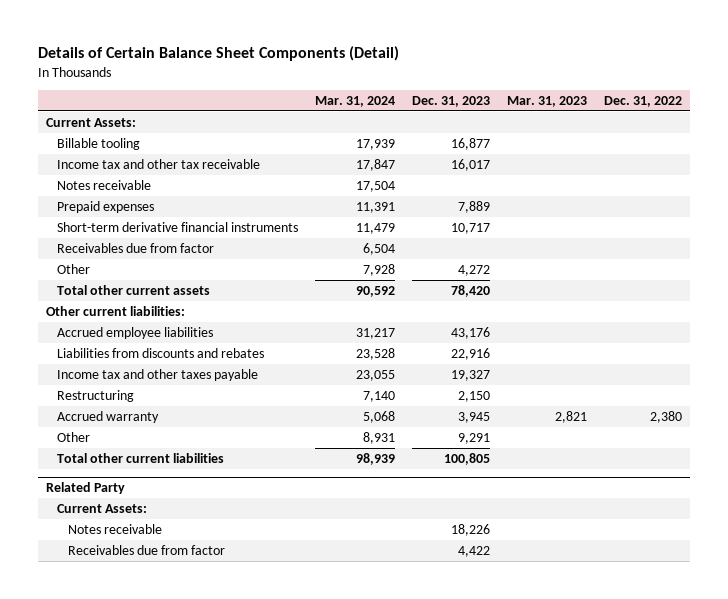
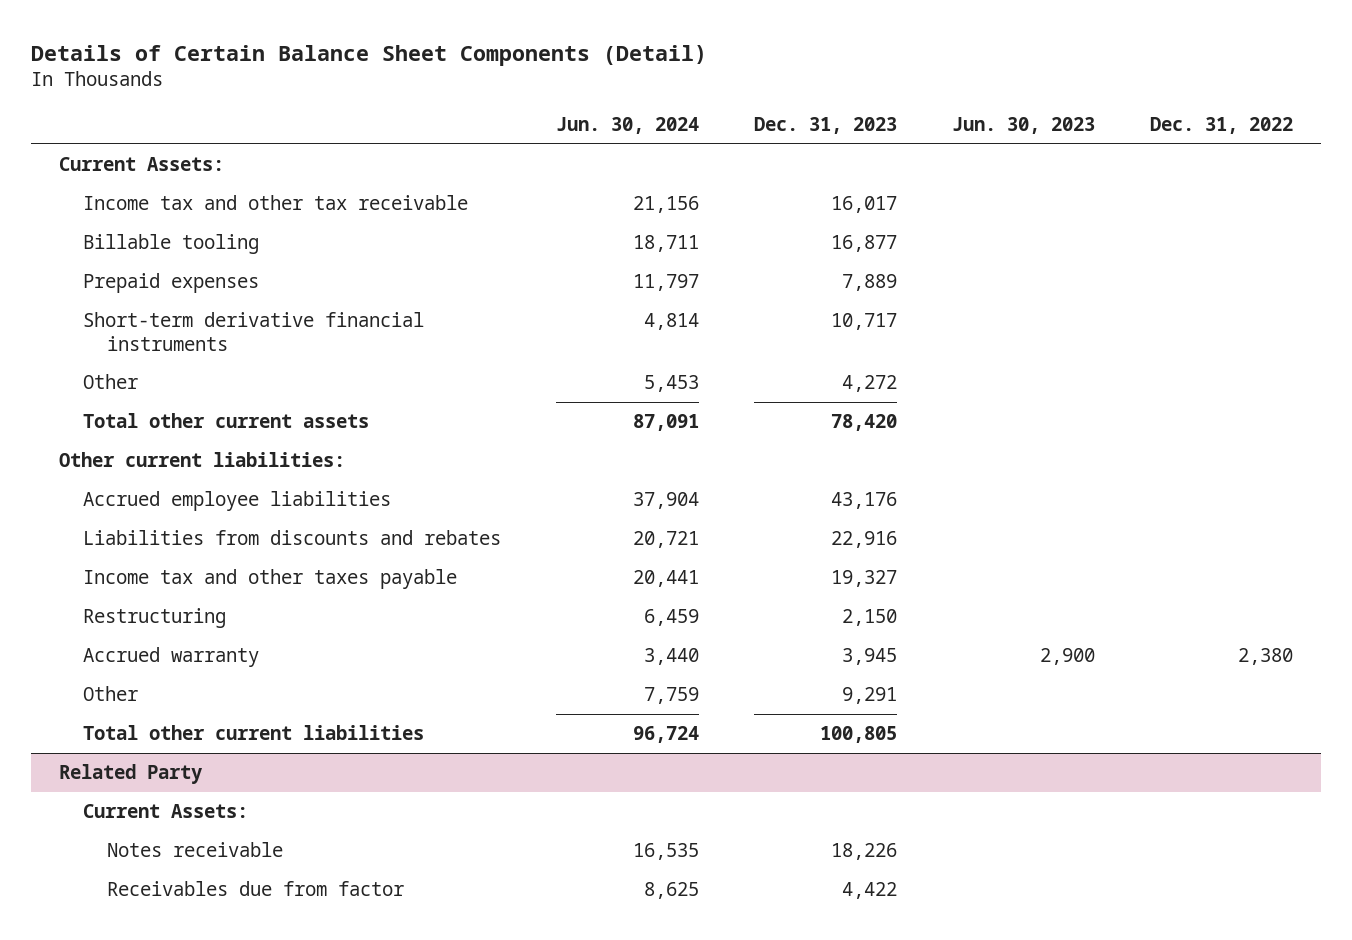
[315,95,396,107] Mar. 31, 2024 -> none
[506,95,587,107] Mar. 31, 2023 -> none
none -> [556,117,700,135] Jun. 30, 2024
none -> [952,117,1096,135] Jun. 30, 2023
[57,179,152,190] Notes receivable -> none
[57,137,141,150] Billable tooling -> [83,234,260,255] Billable tooling
[57,242,215,253] Receivables due from factor -> none

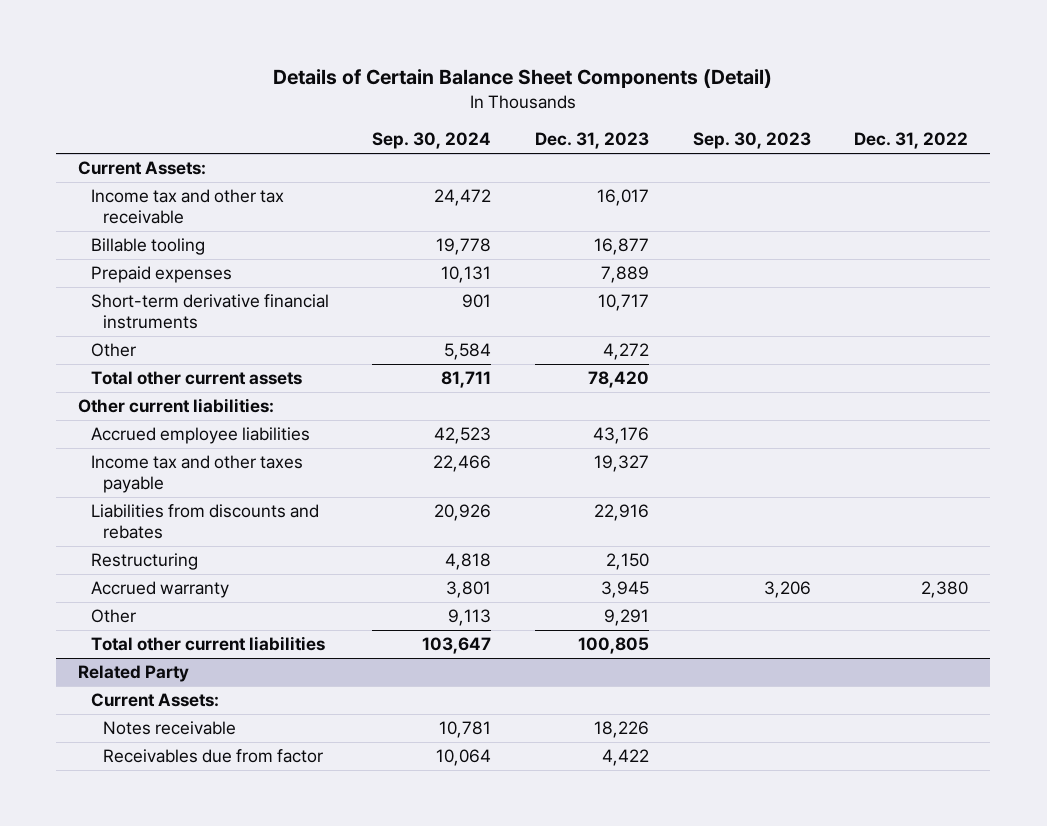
[556,117,700,135] Jun. 30, 2024 -> none
[952,117,1096,135] Jun. 30, 2023 -> none
none -> [372,132,492,150] Sep. 30, 2024
none -> [692,132,811,150] Sep. 30, 2023
[83,530,502,546] Liabilities from discounts and rebates -> [90,504,319,540] Liabilities from discounts and rebates

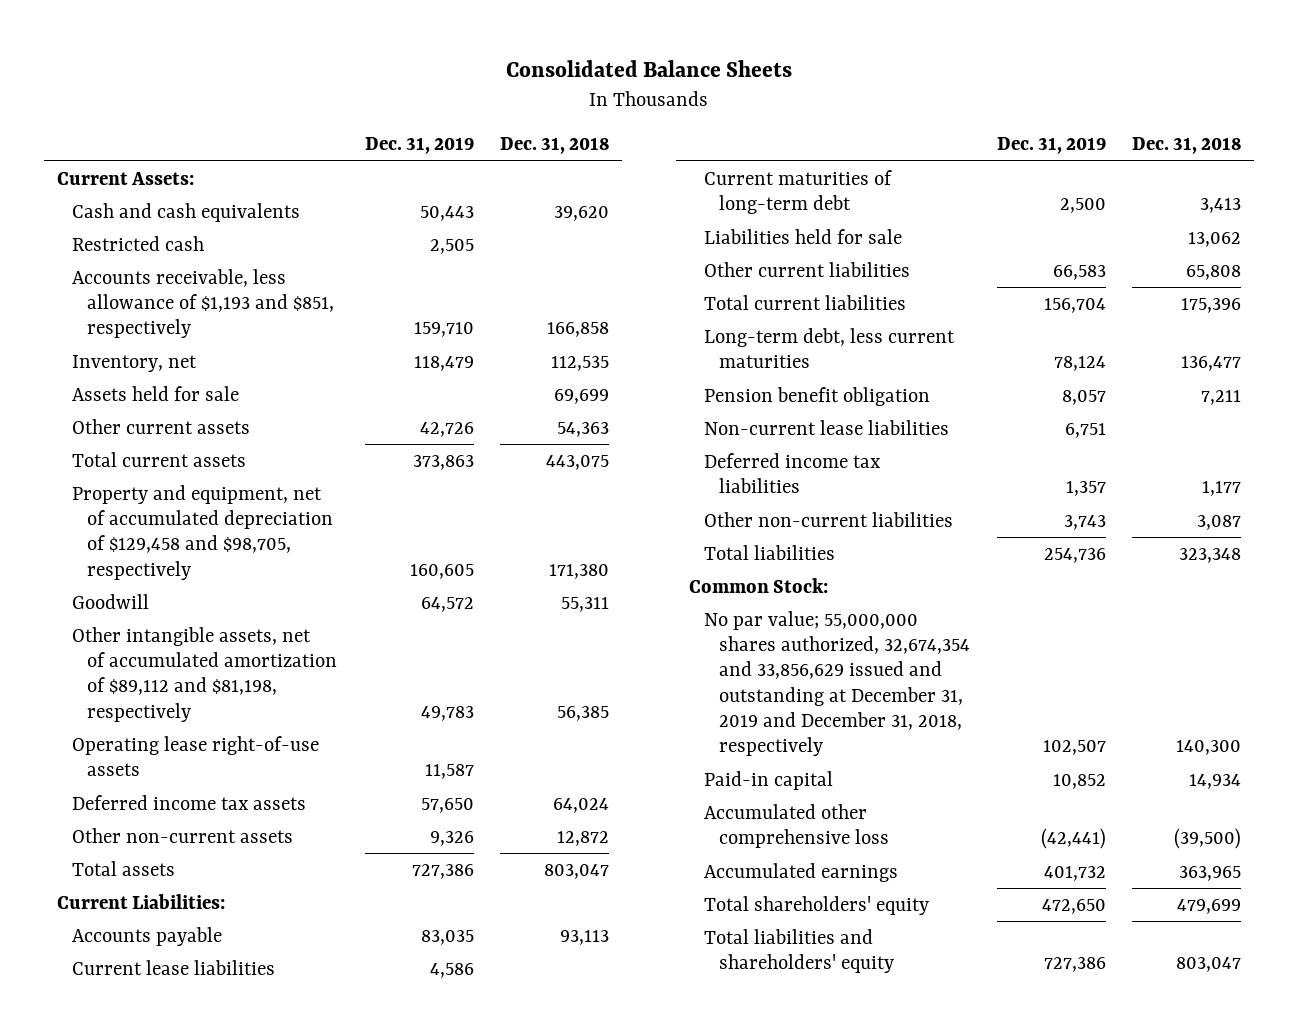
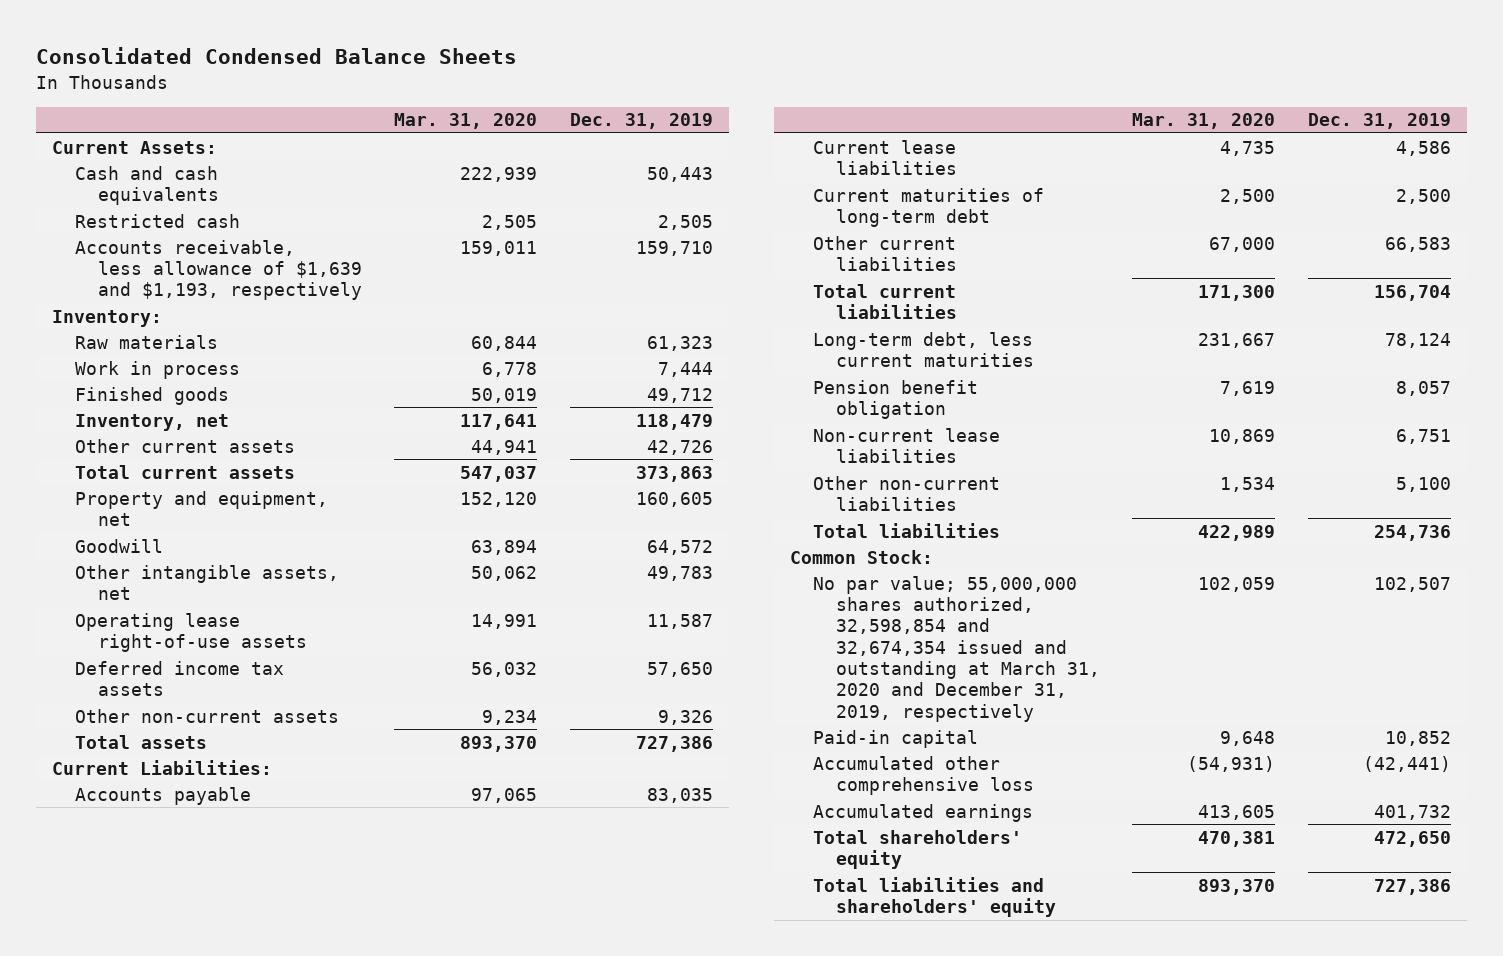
[505,59,792,77] Consolidated Balance Sheets -> [36,47,518,65] Consolidated Condensed Balance Sheets
[499,137,609,155] Dec. 31, 2018 -> none
none -> [394,113,538,130] Mar. 31, 2020
[72,268,335,339] Accounts receivable, less allowance of $1,193 and $851, respectively -> [75,239,363,301] Accounts receivable, less allowance of $1,639 and $1,193, respectively
none -> [52,309,163,327] Inventory:
none -> [75,334,219,349] Raw materials
none -> [75,360,241,379] Work in process
none -> [75,386,230,405] Finished goods
[72,385,240,401] Assets held for sale -> none
[72,484,334,580] Property and equipment, net of accumulated depreciation of $129,458 and $98,705, respectively -> [75,490,329,527] Property and equipment, net
[72,626,338,722] Other intangible assets, net of accumulated amortization of $89,112 and $81,198, respectively -> [75,564,340,601] Other intangible assets, net
[704,228,903,244] Liabilities held for sale -> none
[704,452,881,494] Deferred income tax liabilities -> none
[1063,514,1106,530] 3,743 -> [1395,476,1451,492] 5,100
[704,610,971,757] No par value; 55,000,000 shares authorized, 32,674,354 and 33,856,629 issued and outstanding at December 31, 2019 and December 31, 2018, respectively -> [813,575,1101,722] No par value; 55,000,000 shares authorized, 32,598,854 and 32,674,354 issued and outstanding at March 31, 2020 and December 31, 2019, respectively

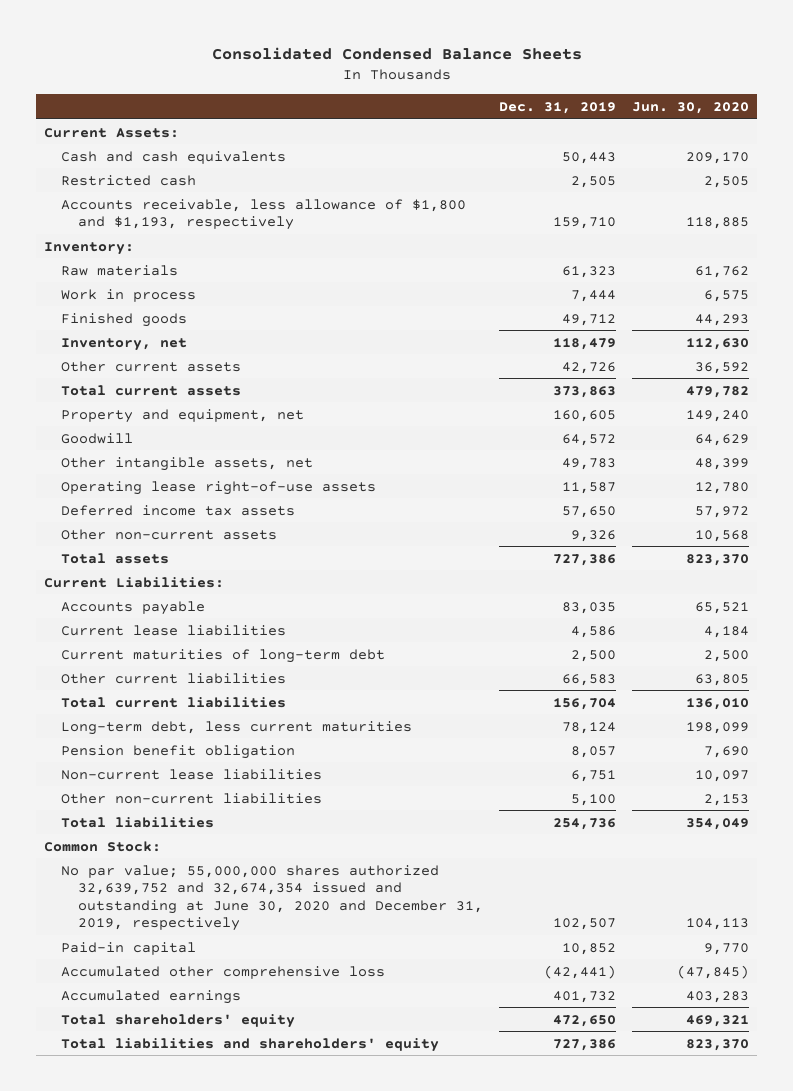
[394,113,538,130] Mar. 31, 2020 -> none
none -> [632,101,750,114] Jun. 30, 2020
[75,239,363,301] Accounts receivable, less allowance of $1,639 and $1,193, respectively -> [61,198,467,231] Accounts receivable, less allowance of $1,800 and $1,193, respectively
[813,575,1101,722] No par value; 55,000,000 shares authorized, 32,598,854 and 32,674,354 issued and outstanding at March 31, 2020 and December 31, 2019, respectively -> [61,864,484,932] No par value; 55,000,000 shares authorized 32,639,752 and 32,674,354 issued and outstanding at June 30, 2020 and December 31, 2019, respectively

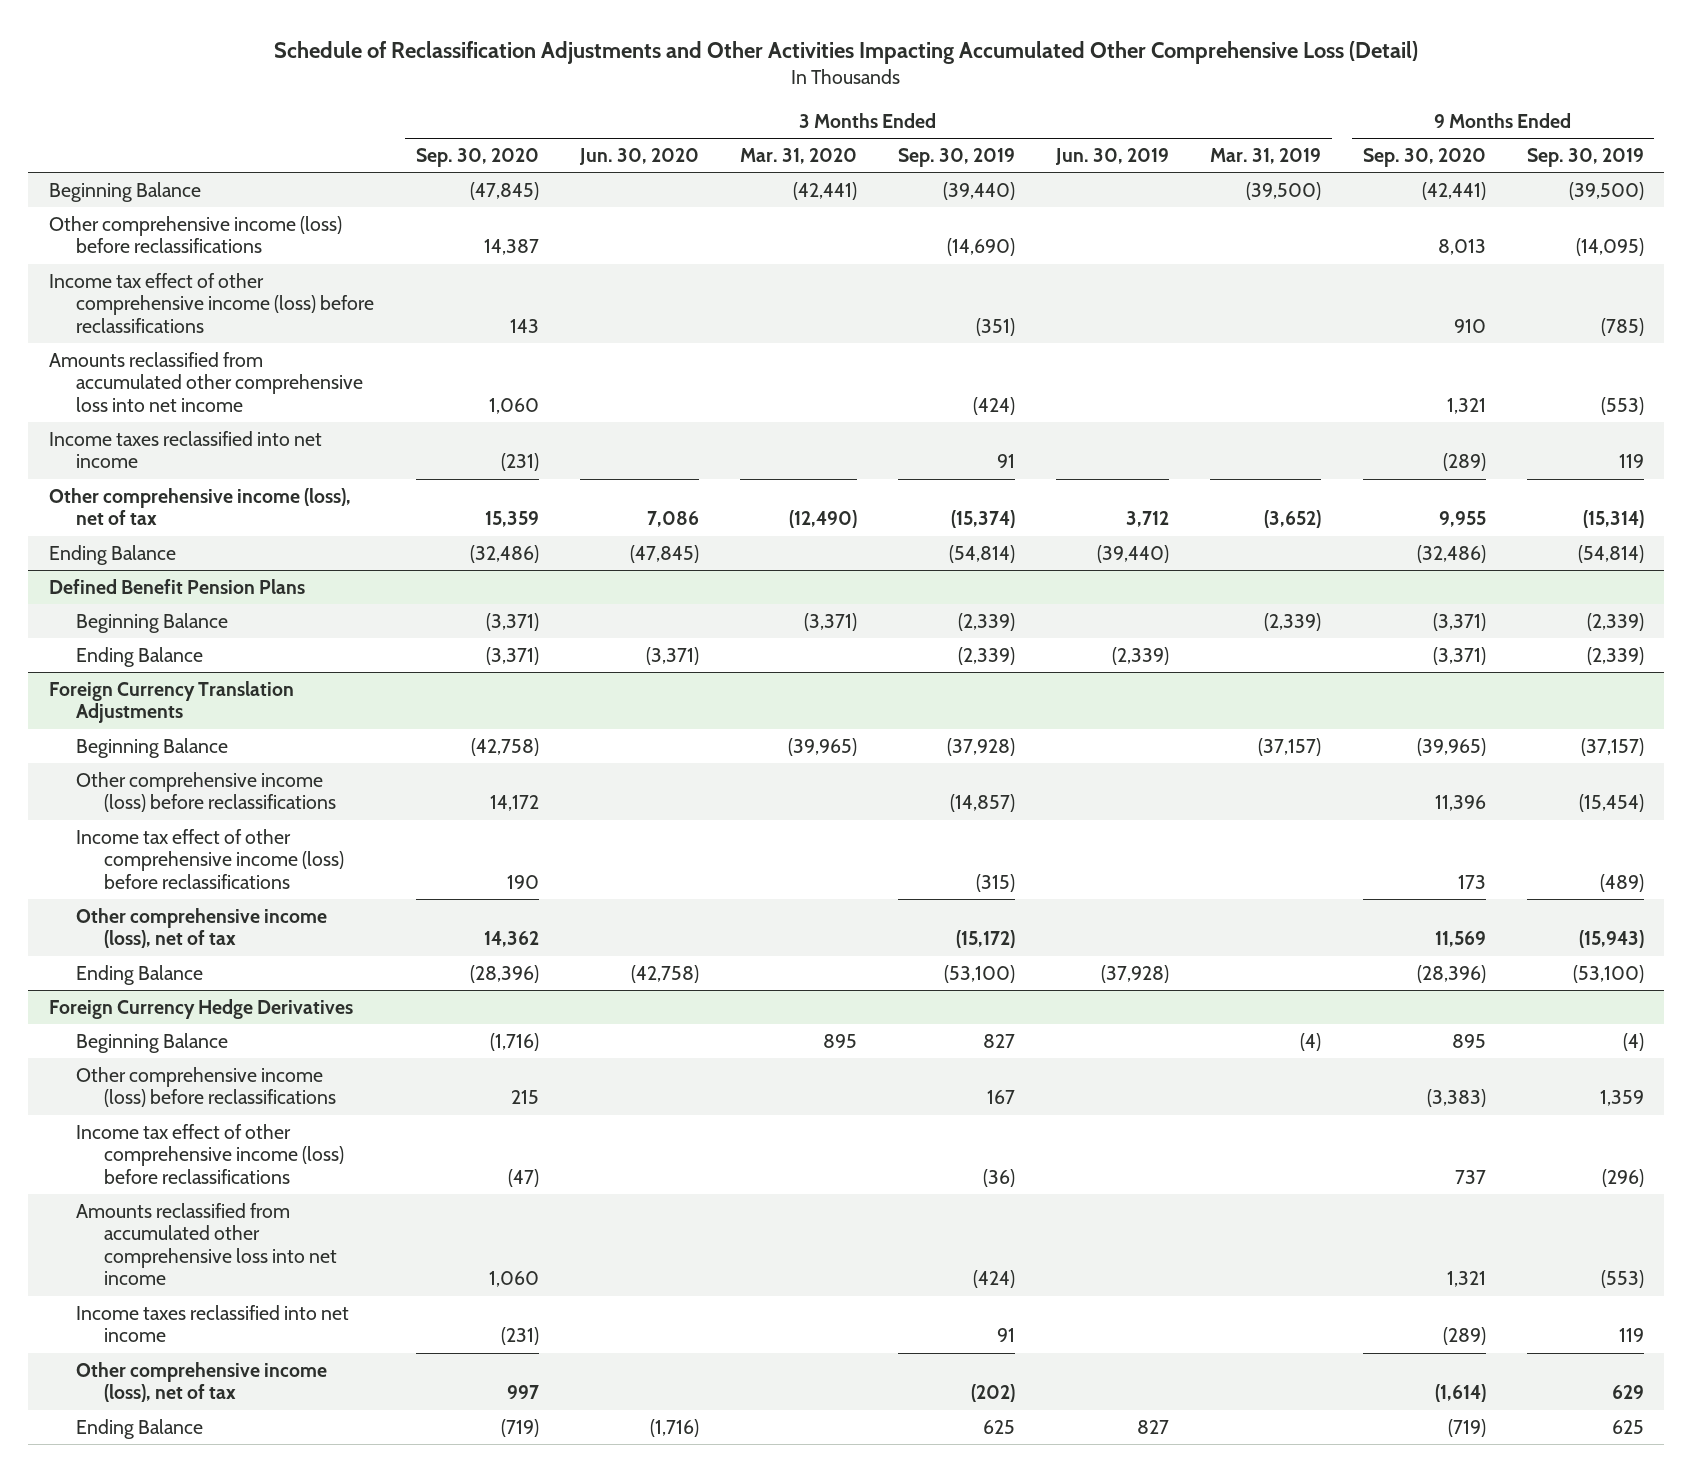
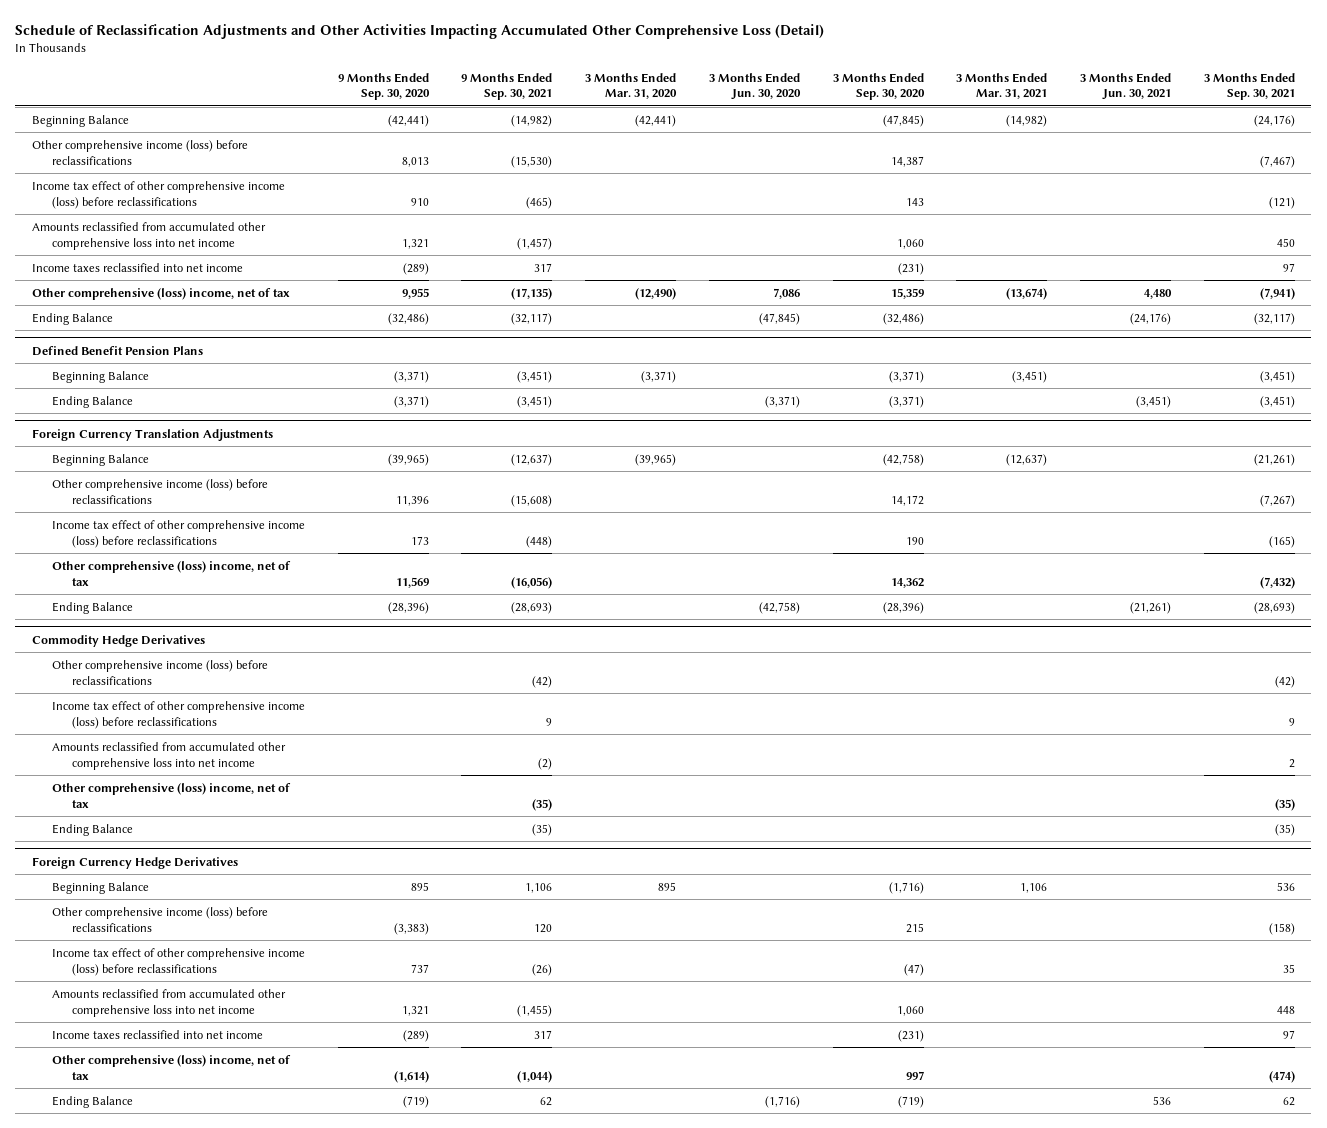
[898,147,1016,167] Sep. 30, 2019 -> none
[1055,147,1170,165] Jun. 30, 2019 -> none
[1210,147,1322,164] Mar. 31, 2019 -> none
[1526,147,1644,167] Sep. 30, 2019 -> none
none -> [461,72,553,101] 9 Months Ended Sep. 30, 2021
none -> [956,72,1048,100] 3 Months Ended Mar. 31, 2021
none -> [1080,72,1172,101] 3 Months Ended Jun. 30, 2021
none -> [1203,72,1295,101] 3 Months Ended Sep. 30, 2021
[49,487,352,526] Other comprehensive income (loss), net of tax -> [31,287,290,300] Other comprehensive (loss) income, net of tax
[76,907,328,949] Other comprehensive income (loss), net of tax -> [51,560,291,586] Other comprehensive (loss) income, net of tax
none -> [31,634,205,647] Commodity Hedge Derivatives
none -> [51,659,268,685] Other comprehensive income (loss) before reclassifications
none -> [51,700,305,729] Income tax effect of other comprehensive income (loss) before reclassifications
none -> [51,741,286,770] Amounts reclassified from accumulated other comprehensive loss into net income
none -> [51,782,291,808] Other comprehensive (loss) income, net of tax
none -> [51,823,133,836] Ending Balance
[76,1361,328,1403] Other comprehensive income (loss), net of tax -> [51,1054,291,1080] Other comprehensive (loss) income, net of tax

